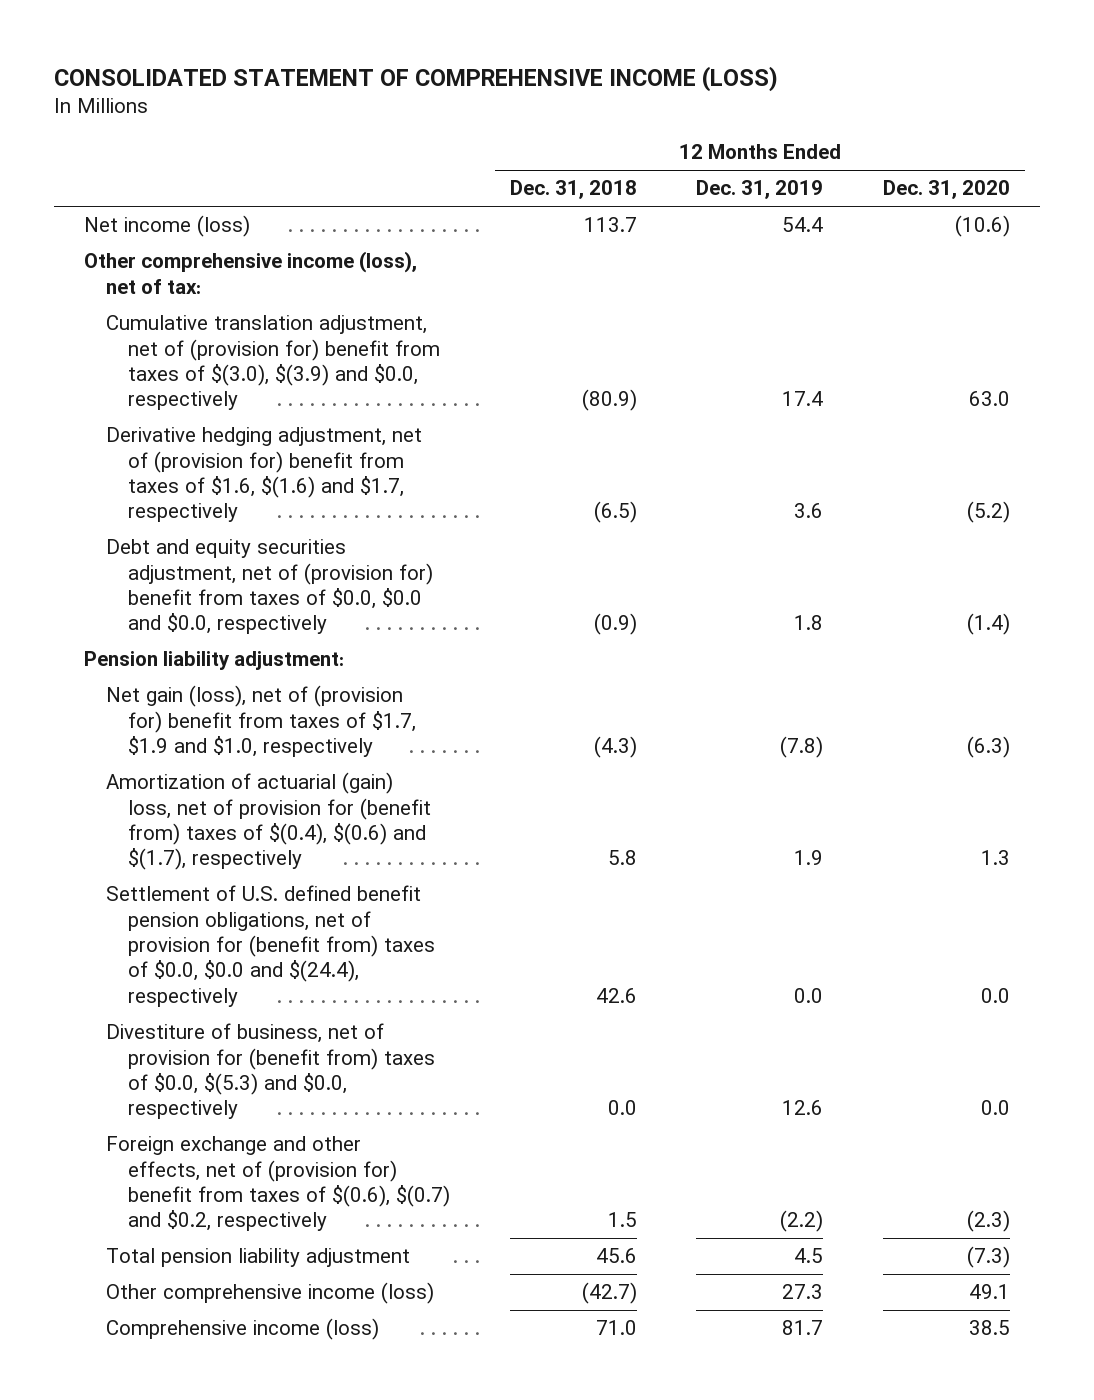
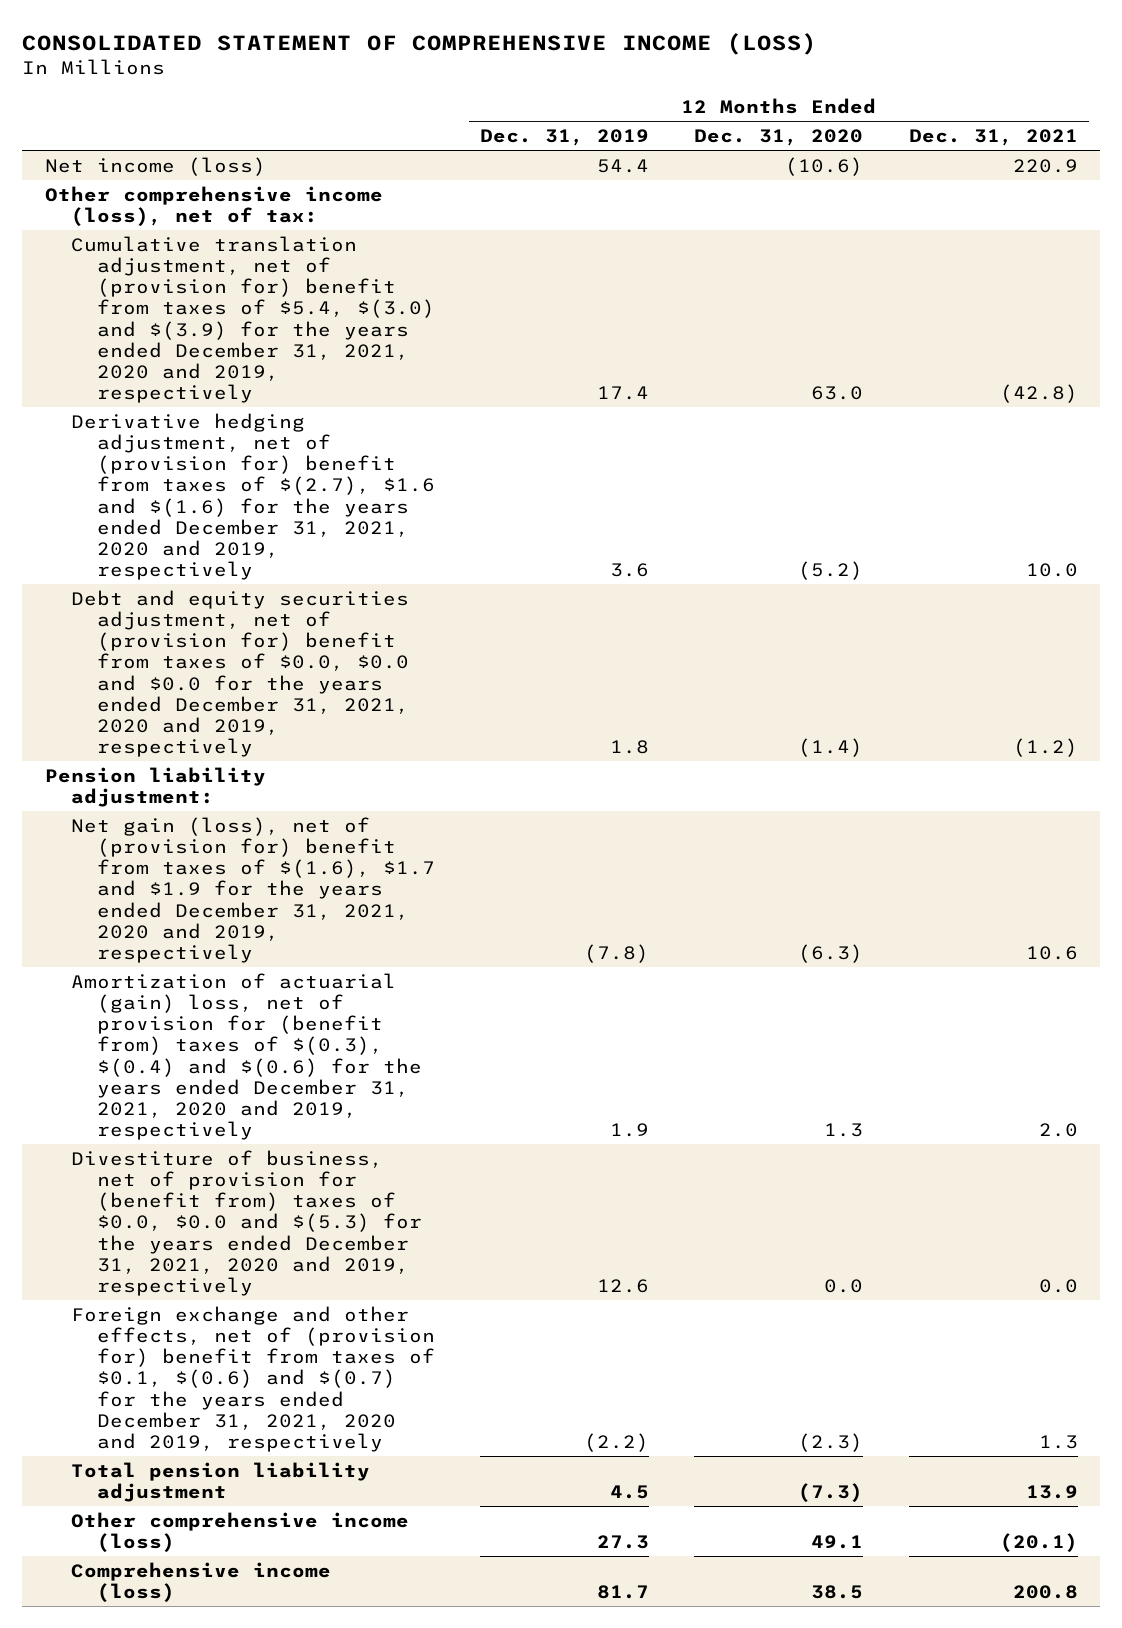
[509,180,637,200] Dec. 31, 2018 -> none
none -> [908,128,1078,146] Dec. 31, 2021
[105,315,440,411] Cumulative translation adjustment, net of (provision for) benefit from taxes of $(3.0), $(3.9) and $0.0, respectively -> [70,235,435,404] Cumulative translation adjustment, net of (provision for) benefit from taxes of $5.4, $(3.0) and $(3.9) for the years ended December 31, 2021, 2020 and 2019, respectively
[105,427,422,523] Derivative hedging adjustment, net of (provision for) benefit from taxes of $1.6, $(1.6) and $1.7, respectively -> [70,412,435,581] Derivative hedging adjustment, net of (provision for) benefit from taxes of $(2.7), $1.6 and $(1.6) for the years ended December 31, 2021, 2020 and 2019, respectively
[105,539,433,635] Debt and equity securities adjustment, net of (provision for) benefit from taxes of $0.0, $0.0 and $0.0, respectively -> [70,589,409,758] Debt and equity securities adjustment, net of (provision for) benefit from taxes of $0.0, $0.0 and $0.0 for the years ended December 31, 2021, 2020 and 2019, respectively
[105,885,435,1007] Settlement of U.S. defined benefit pension obligations, net of provision for (benefit from) taxes of $0.0, $0.0 and $(24.4), respectively -> none
[105,685,416,758] Net gain (loss), net of (provision for) benefit from taxes of $1.7, $1.9 and $1.0, respectively -> [70,816,435,963] Net gain (loss), net of (provision for) benefit from taxes of $(1.6), $1.7 and $1.9 for the years ended December 31, 2021, 2020 and 2019, respectively
[105,772,431,871] Amortization of actuarial (gain) loss, net of provision for (benefit from) taxes of $(0.4), $(0.6) and $(1.7), respectively -> [70,972,422,1141] Amortization of actuarial (gain) loss, net of provision for (benefit from) taxes of $(0.3), $(0.4) and $(0.6) for the years ended December 31, 2021, 2020 and 2019, respectively
[105,1023,435,1120] Divestiture of business, net of provision for (benefit from) taxes of $0.0, $(5.3) and $0.0, respectively -> [70,1149,422,1296] Divestiture of business, net of provision for (benefit from) taxes of $0.0, $0.0 and $(5.3) for the years ended December 31, 2021, 2020 and 2019, respectively
[105,1136,450,1232] Foreign exchange and other effects, net of (provision for) benefit from taxes of $(0.6), $(0.7) and $0.2, respectively -> [70,1305,435,1452] Foreign exchange and other effects, net of (provision for) benefit from taxes of $0.1, $(0.6) and $(0.7) for the years ended December 31, 2021, 2020 and 2019, respectively

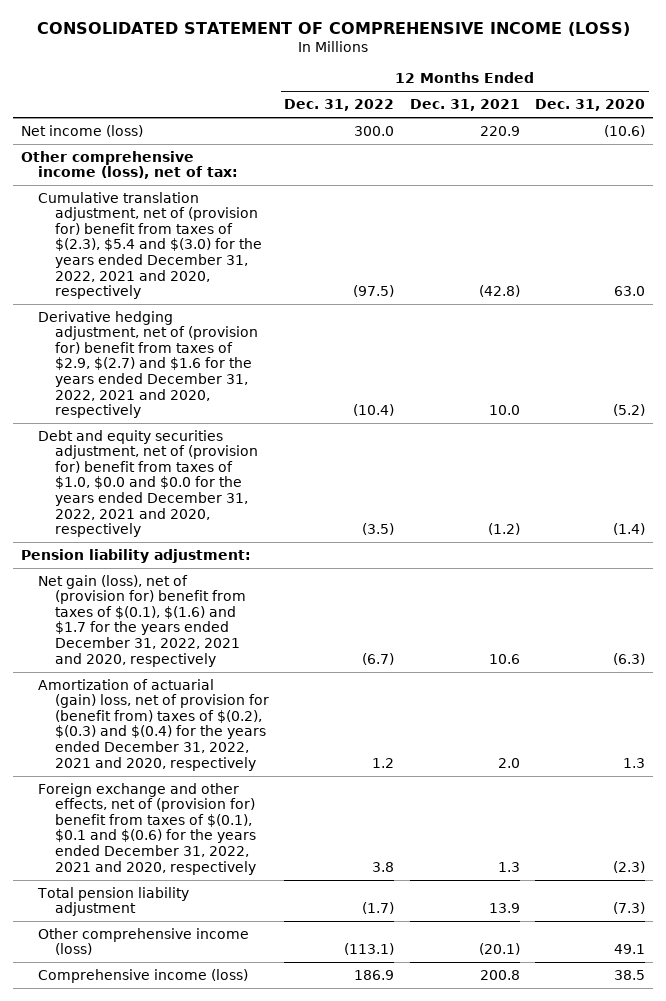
[480,128,650,146] Dec. 31, 2019 -> none
none -> [284,99,395,112] Dec. 31, 2022
[70,235,435,404] Cumulative translation adjustment, net of (provision for) benefit from taxes of $5.4, $(3.0) and $(3.9) for the years ended December 31, 2021, 2020 and 2019, respectively -> [37,191,263,300] Cumulative translation adjustment, net of (provision for) benefit from taxes of $(2.3), $5.4 and $(3.0) for the years ended December 31, 2022, 2021 and 2020, respectively
[70,412,435,581] Derivative hedging adjustment, net of (provision for) benefit from taxes of $(2.7), $1.6 and $(1.6) for the years ended December 31, 2021, 2020 and 2019, respectively -> [37,310,259,419] Derivative hedging adjustment, net of (provision for) benefit from taxes of $2.9, $(2.7) and $1.6 for the years ended December 31, 2022, 2021 and 2020, respectively
[70,589,409,758] Debt and equity securities adjustment, net of (provision for) benefit from taxes of $0.0, $0.0 and $0.0 for the years ended December 31, 2021, 2020 and 2019, respectively -> [37,429,259,538] Debt and equity securities adjustment, net of (provision for) benefit from taxes of $1.0, $0.0 and $0.0 for the years ended December 31, 2022, 2021 and 2020, respectively
[70,1149,422,1296] Divestiture of business, net of provision for (benefit from) taxes of $0.0, $0.0 and $(5.3) for the years ended December 31, 2021, 2020 and 2019, respectively -> none
[70,816,435,963] Net gain (loss), net of (provision for) benefit from taxes of $(1.6), $1.7 and $1.9 for the years ended December 31, 2021, 2020 and 2019, respectively -> [37,574,247,667] Net gain (loss), net of (provision for) benefit from taxes of $(0.1), $(1.6) and $1.7 for the years ended December 31, 2022, 2021 and 2020, respectively
[70,972,422,1141] Amortization of actuarial (gain) loss, net of provision for (benefit from) taxes of $(0.3), $(0.4) and $(0.6) for the years ended December 31, 2021, 2020 and 2019, respectively -> [37,678,270,771] Amortization of actuarial (gain) loss, net of provision for (benefit from) taxes of $(0.2), $(0.3) and $(0.4) for the years ended December 31, 2022, 2021 and 2020, respectively
[70,1305,435,1452] Foreign exchange and other effects, net of (provision for) benefit from taxes of $0.1, $(0.6) and $(0.7) for the years ended December 31, 2021, 2020 and 2019, respectively -> [37,782,257,875] Foreign exchange and other effects, net of (provision for) benefit from taxes of $(0.1), $0.1 and $(0.6) for the years ended December 31, 2022, 2021 and 2020, respectively

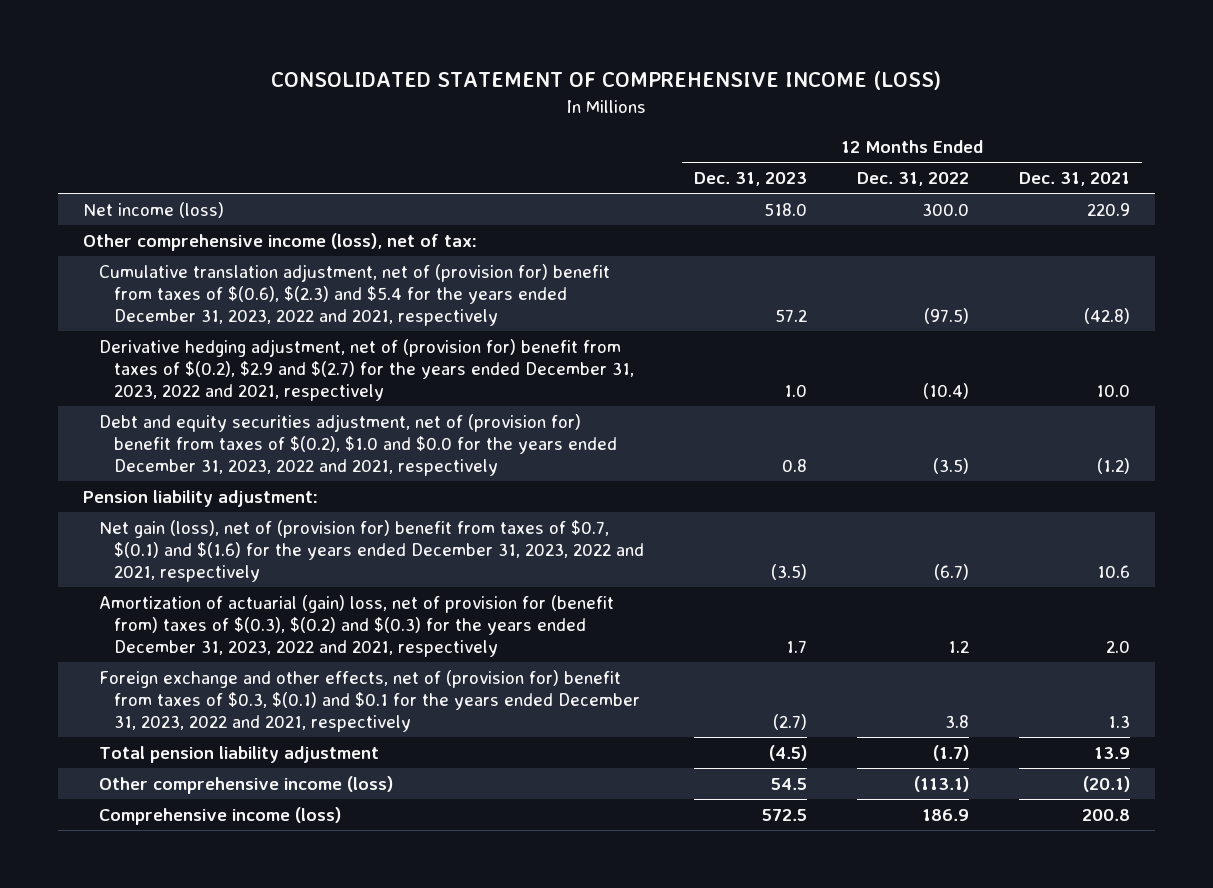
[535,99,646,112] Dec. 31, 2020 -> none
none -> [694,172,808,187] Dec. 31, 2023
[37,191,263,300] Cumulative translation adjustment, net of (provision for) benefit from taxes of $(2.3), $5.4 and $(3.0) for the years ended December 31, 2022, 2021 and 2020, respectively -> [98,263,610,326] Cumulative translation adjustment, net of (provision for) benefit from taxes of $(0.6), $(2.3) and $5.4 for the years ended December 31, 2023, 2022 and 2021, respectively
[37,310,259,419] Derivative hedging adjustment, net of (provision for) benefit from taxes of $2.9, $(2.7) and $1.6 for the years ended December 31, 2022, 2021 and 2020, respectively -> [98,338,635,401] Derivative hedging adjustment, net of (provision for) benefit from taxes of $(0.2), $2.9 and $(2.7) for the years ended December 31, 2023, 2022 and 2021, respectively
[37,429,259,538] Debt and equity securities adjustment, net of (provision for) benefit from taxes of $1.0, $0.0 and $0.0 for the years ended December 31, 2022, 2021 and 2020, respectively -> [98,413,618,476] Debt and equity securities adjustment, net of (provision for) benefit from taxes of $(0.2), $1.0 and $0.0 for the years ended December 31, 2023, 2022 and 2021, respectively
[37,574,247,667] Net gain (loss), net of (provision for) benefit from taxes of $(0.1), $(1.6) and $1.7 for the years ended December 31, 2022, 2021 and 2020, respectively -> [98,519,645,582] Net gain (loss), net of (provision for) benefit from taxes of $0.7, $(0.1) and $(1.6) for the years ended December 31, 2023, 2022 and 2021, respectively
[37,678,270,771] Amortization of actuarial (gain) loss, net of provision for (benefit from) taxes of $(0.2), $(0.3) and $(0.4) for the years ended December 31, 2022, 2021 and 2020, respectively -> [98,594,614,657] Amortization of actuarial (gain) loss, net of provision for (benefit from) taxes of $(0.3), $(0.2) and $(0.3) for the years ended December 31, 2023, 2022 and 2021, respectively
[37,782,257,875] Foreign exchange and other effects, net of (provision for) benefit from taxes of $(0.1), $0.1 and $(0.6) for the years ended December 31, 2022, 2021 and 2020, respectively -> [98,669,641,732] Foreign exchange and other effects, net of (provision for) benefit from taxes of $0.3, $(0.1) and $0.1 for the years ended December 31, 2023, 2022 and 2021, respectively

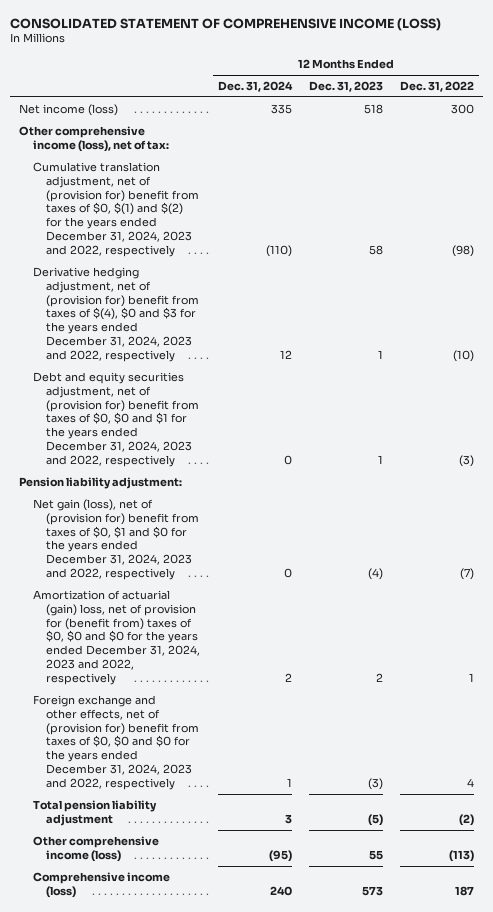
[1018,172,1130,187] Dec. 31, 2021 -> none
none -> [217,81,293,93] Dec. 31, 2024
[764,202,808,216] 518.0 -> [363,103,383,114] 518
[921,202,969,216] 300.0 -> [451,103,475,114] 300
[98,263,610,326] Cumulative translation adjustment, net of (provision for) benefit from taxes of $(0.6), $(2.3) and $5.4 for the years ended December 31, 2023, 2022 and 2021, respectively -> [32,161,200,257] Cumulative translation adjustment, net of (provision for) benefit from taxes of $0, $(1) and $(2) for the years ended December 31, 2024, 2023 and 2022, respectively
[775,308,808,322] 57.2 -> [368,244,383,255] 58
[923,307,969,324] (97.5) -> [452,244,475,257] (98)
[98,338,635,401] Derivative hedging adjustment, net of (provision for) benefit from taxes of $(0.2), $2.9 and $(2.7) for the years ended December 31, 2023, 2022 and 2021, respectively -> [32,266,200,362] Derivative hedging adjustment, net of (provision for) benefit from taxes of $(4), $0 and $3 for the years ended December 31, 2024, 2023 and 2022, respectively
[784,383,808,397] 1.0 -> [377,349,383,359] 1
[922,382,969,399] (10.4) -> [453,349,475,362] (10)
[98,413,618,476] Debt and equity securities adjustment, net of (provision for) benefit from taxes of $(0.2), $1.0 and $0.0 for the years ended December 31, 2023, 2022 and 2021, respectively -> [32,371,200,467] Debt and equity securities adjustment, net of (provision for) benefit from taxes of $0, $0 and $1 for the years ended December 31, 2024, 2023 and 2022, respectively
[782,458,808,472] 0.8 -> [377,454,383,464] 1
[932,457,969,474] (3.5) -> [459,454,475,467] (3)
[98,519,645,582] Net gain (loss), net of (provision for) benefit from taxes of $0.7, $(0.1) and $(1.6) for the years ended December 31, 2023, 2022 and 2021, respectively -> [32,498,200,580] Net gain (loss), net of (provision for) benefit from taxes of $0, $1 and $0 for the years ended December 31, 2024, 2023 and 2022, respectively
[771,563,808,580] (3.5) -> [367,567,383,580] (4)
[933,563,969,580] (6.7) -> [460,567,475,580] (7)
[98,594,614,657] Amortization of actuarial (gain) loss, net of provision for (benefit from) taxes of $(0.3), $(0.2) and $(0.3) for the years ended December 31, 2023, 2022 and 2021, respectively -> [32,589,201,685] Amortization of actuarial (gain) loss, net of provision for (benefit from) taxes of $0, $0 and $0 for the years ended December 31, 2024, 2023 and 2022, respectively
[786,639,808,653] 1.7 -> [375,672,383,682] 2
[947,639,969,653] 1.2 -> [469,672,475,682] 1
[98,669,641,732] Foreign exchange and other effects, net of (provision for) benefit from taxes of $0.3, $(0.1) and $0.1 for the years ended December 31, 2023, 2022 and 2021, respectively -> [32,694,200,790] Foreign exchange and other effects, net of (provision for) benefit from taxes of $0, $0 and $0 for the years ended December 31, 2024, 2023 and 2022, respectively
[773,713,808,730] (2.7) -> [367,777,383,790] (3)
[944,714,969,728] 3.8 -> [467,777,475,787] 4
[769,744,808,761] (4.5) -> [367,813,383,826] (5)
[932,744,969,761] (1.7) -> [459,813,475,826] (2)
[771,777,808,790] 54.5 -> [368,849,383,860] 55
[913,775,969,792] (113.1) -> [449,849,475,862] (113)
[762,808,808,821] 572.5 -> [361,885,383,896] 573
[921,808,969,821] 186.9 -> [455,885,475,896] 187

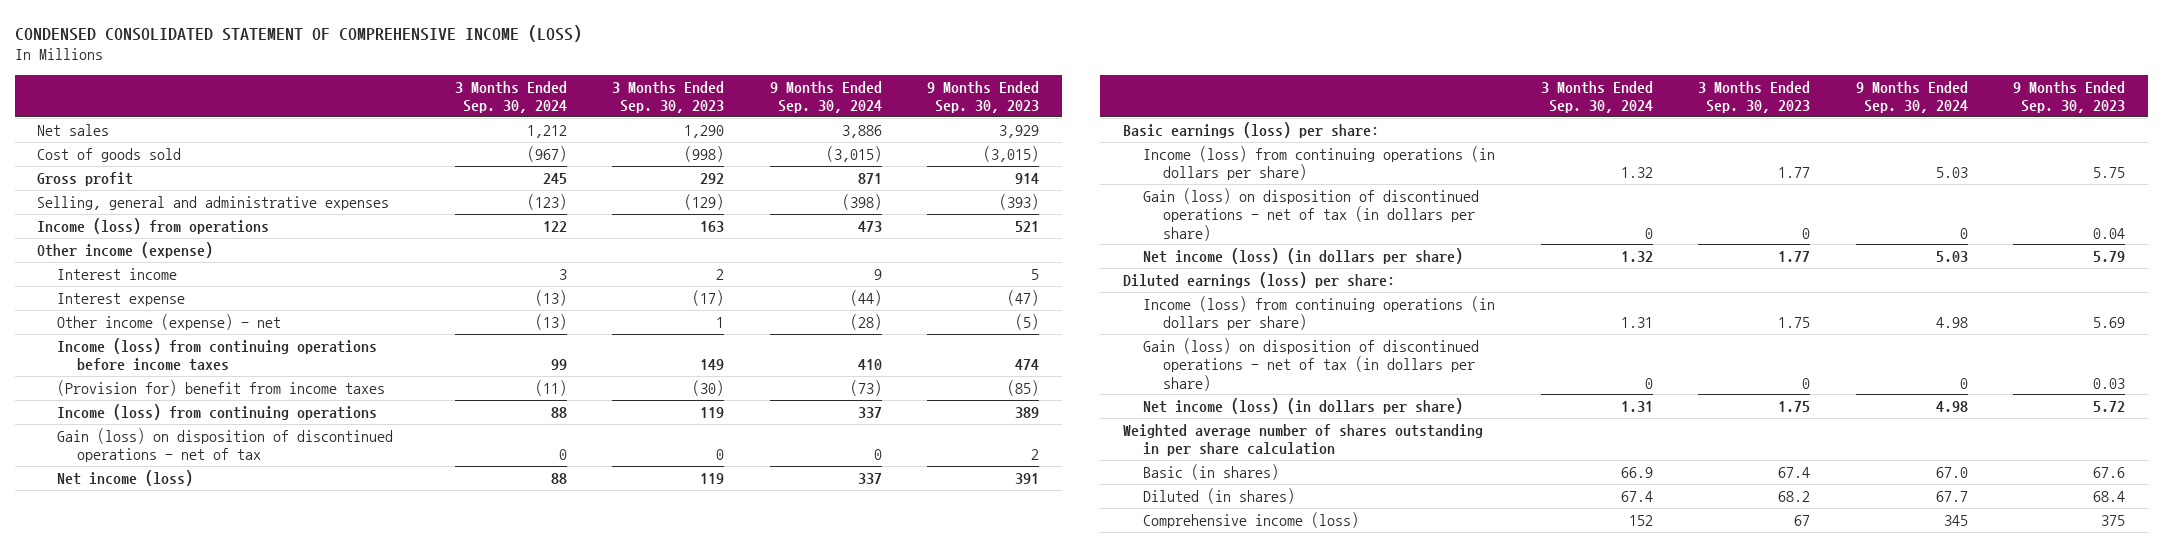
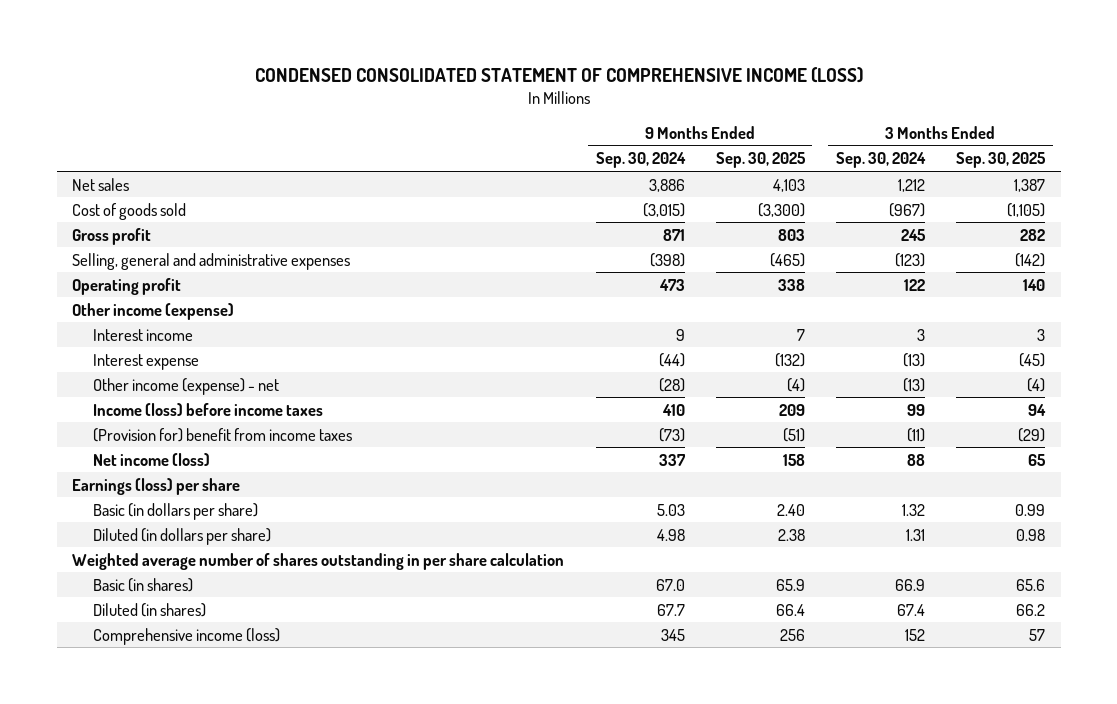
[612,80,725,113] 3 Months Ended Sep. 30, 2023 -> none
[927,80,1040,113] 9 Months Ended Sep. 30, 2023 -> none
none -> [715,152,806,169] Sep. 30, 2025
none -> [956,152,1047,169] Sep. 30, 2025
[37,217,270,234] Income (loss) from operations -> [72,277,182,295] Operating profit
[57,337,378,372] Income (loss) from continuing operations before income taxes -> [92,402,323,416] Income (loss) before income taxes
[57,403,378,420] Income (loss) from continuing operations -> none
[57,427,394,463] Gain (loss) on disposition of discontinued operations - net of tax -> none
[1143,145,1496,181] Income (loss) from continuing operations (in dollars per share) -> none
[1143,187,1480,241] Gain (loss) on disposition of discontinued operations - net of tax (in dollars per share) -> none
[1123,271,1396,288] Diluted earnings (loss) per share: -> none
[1143,295,1496,331] Income (loss) from continuing operations (in dollars per share) -> none
[1143,337,1480,391] Gain (loss) on disposition of discontinued operations - net of tax (in dollars per share) -> none
[1123,121,1380,138] Basic earnings (loss) per share: -> [72,477,241,495] Earnings (loss) per share
[1143,247,1464,264] Net income (loss) (in dollars per share) -> [92,502,258,520] Basic (in dollars per share)
[1143,397,1464,414] Net income (loss) (in dollars per share) -> [92,527,271,545] Diluted (in dollars per share)

